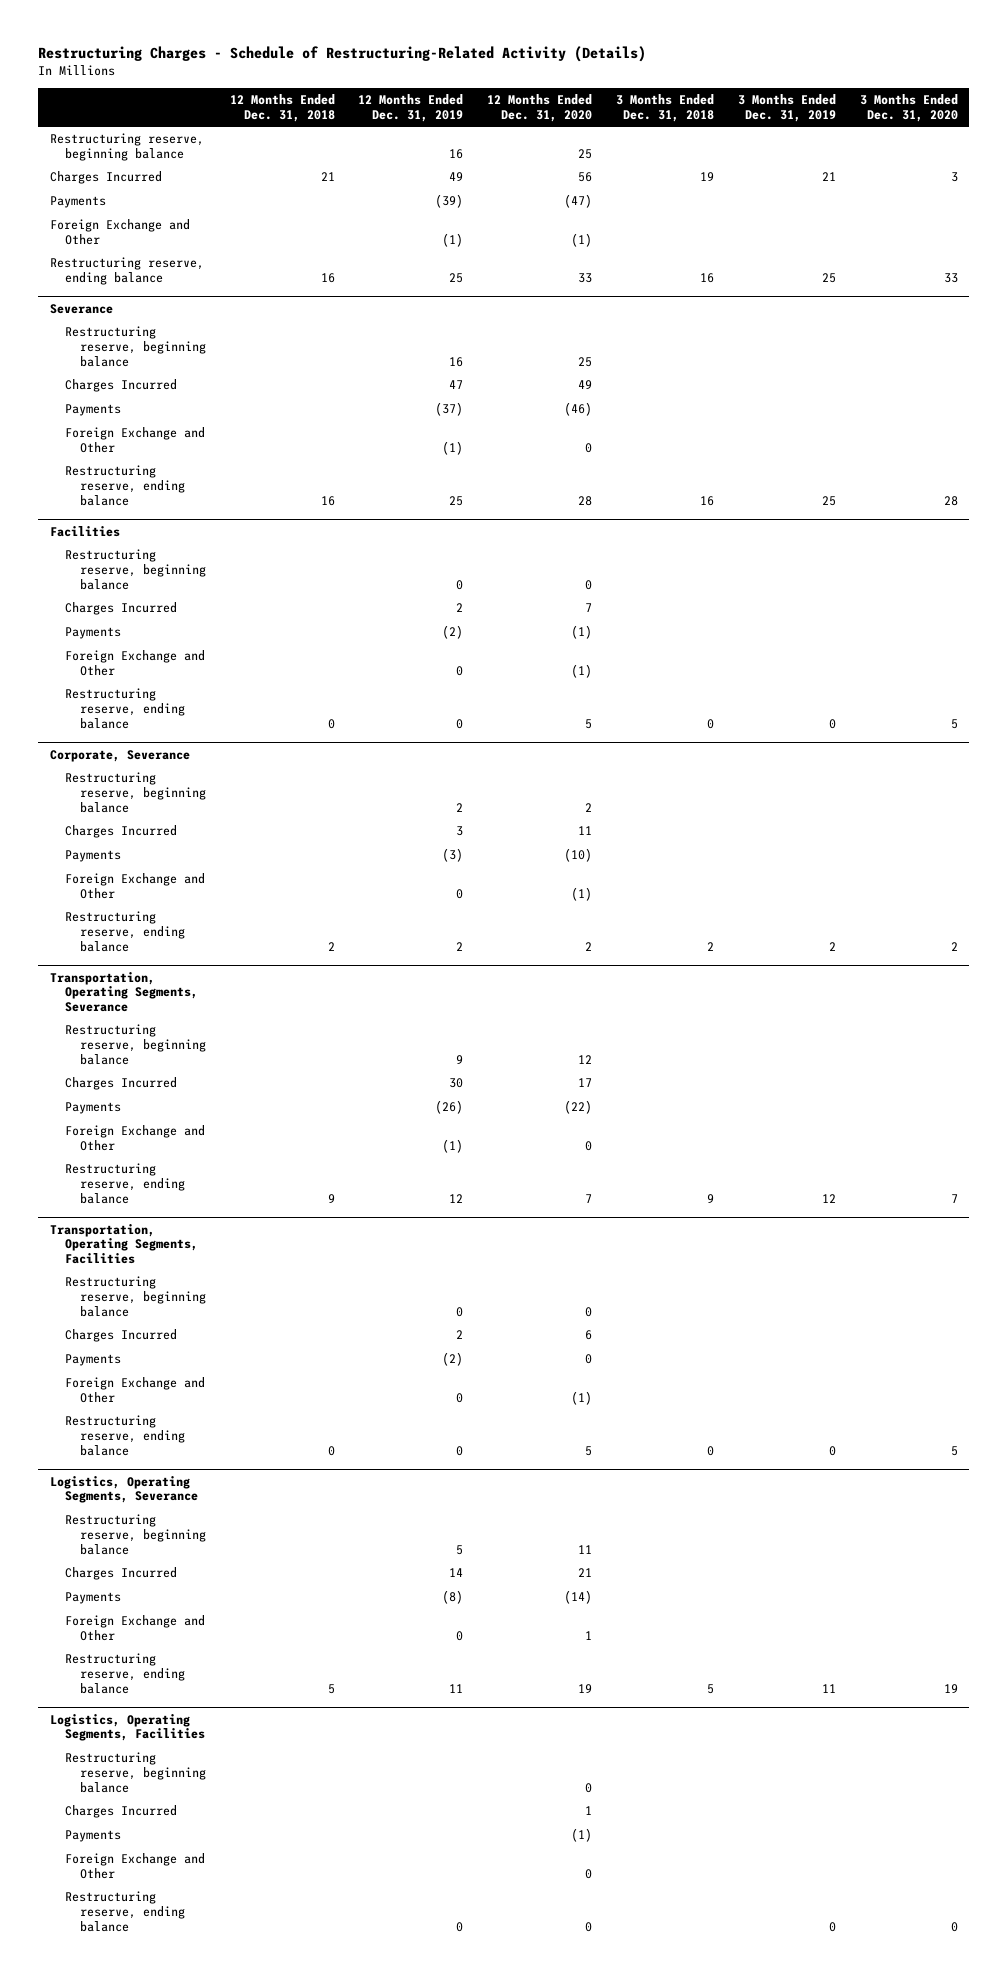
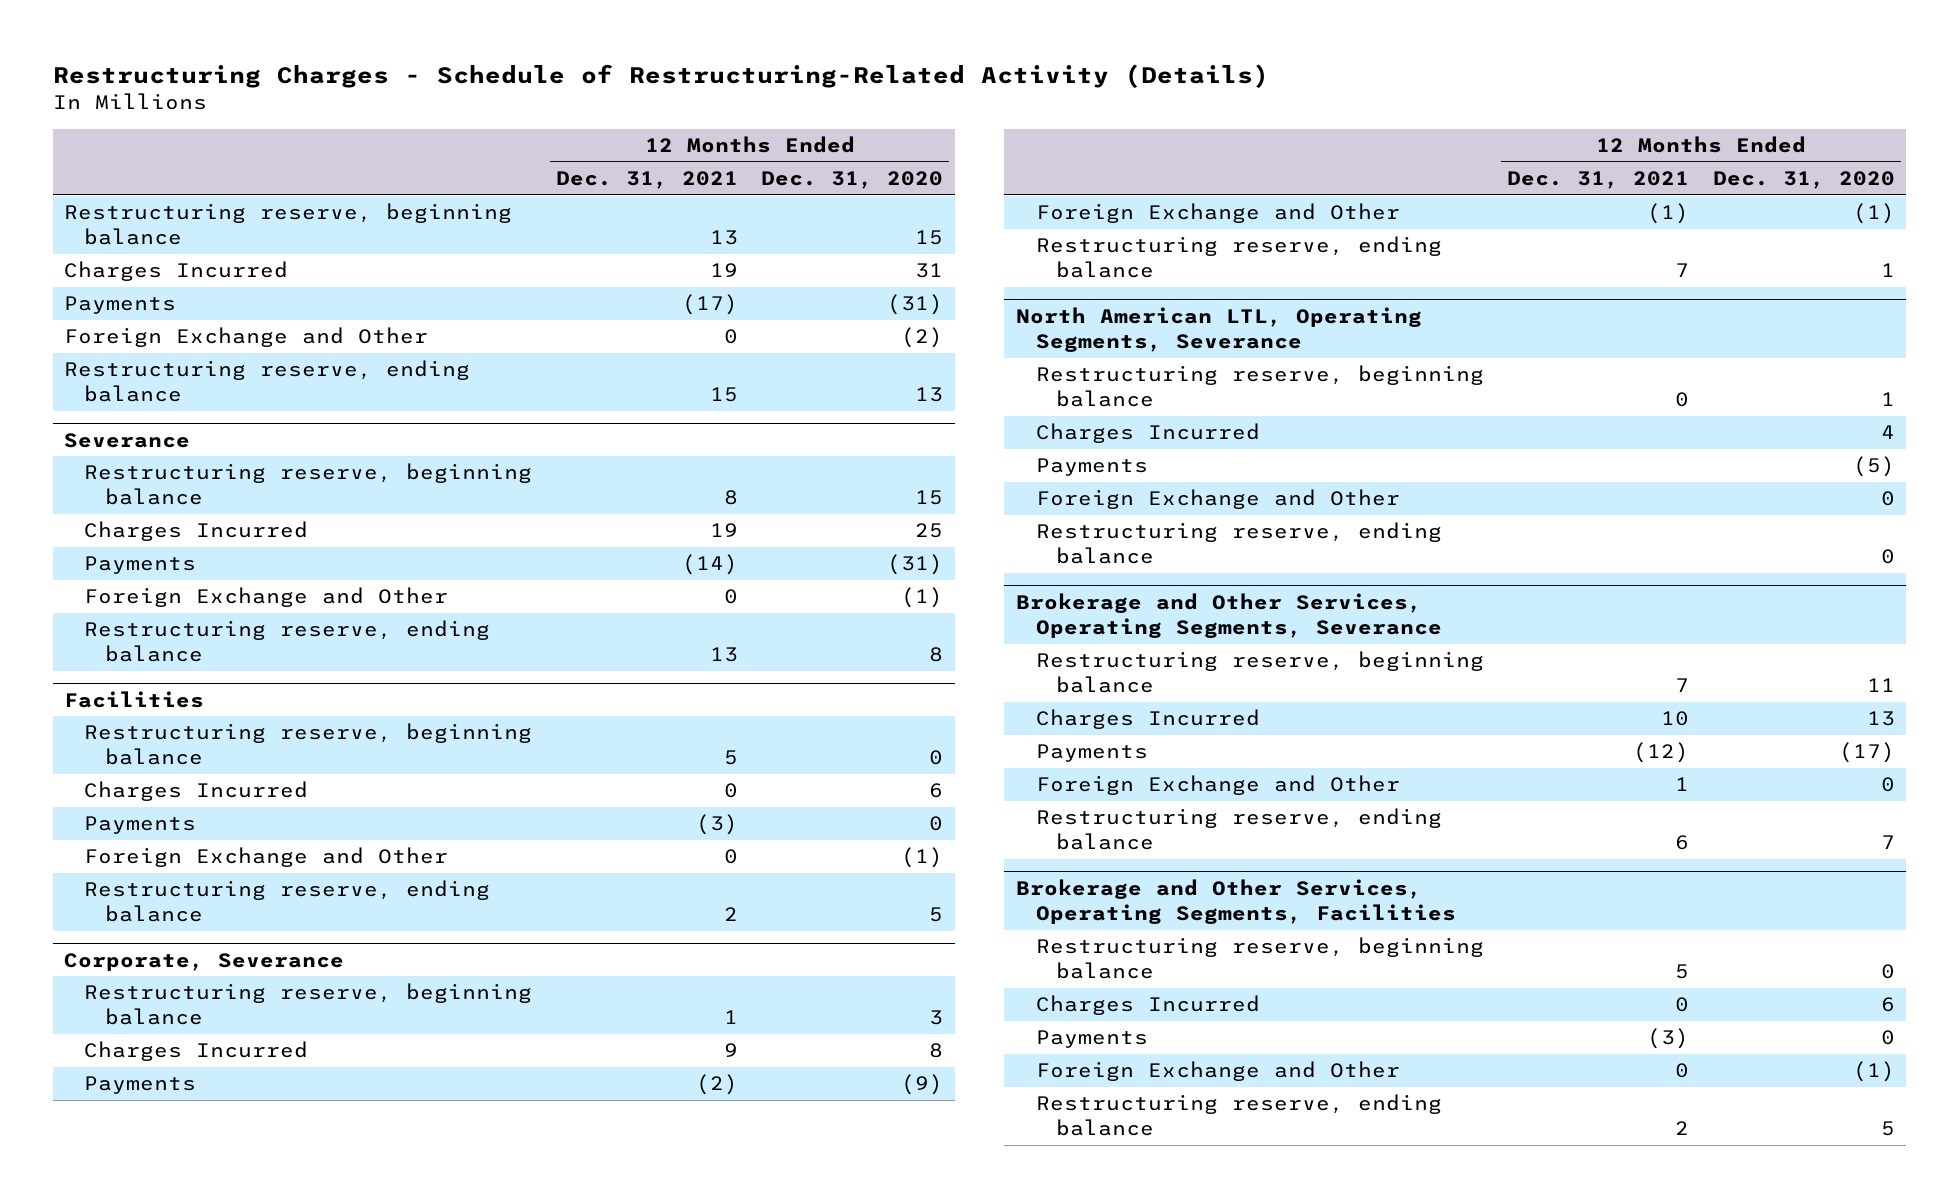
[229,94,335,122] 12 Months Ended Dec. 31, 2018 -> none
[358,94,464,122] 12 Months Ended Dec. 31, 2019 -> none
[615,94,714,122] 3 Months Ended Dec. 31, 2018 -> none
[737,94,836,122] 3 Months Ended Dec. 31, 2019 -> none
[859,94,958,122] 3 Months Ended Dec. 31, 2020 -> none
none -> [555,171,738,190] Dec. 31, 2021
[578,148,593,159] 25 -> [915,230,944,246] 15
[578,172,593,183] 56 -> [915,263,944,279] 31
[564,194,593,209] (47) -> [887,294,944,316] (31)
[571,232,593,247] (1) -> [901,327,944,349] (2)
[578,272,593,283] 33 -> [915,387,944,403] 13
[578,356,593,367] 25 -> [915,490,944,506] 15
[578,380,593,390] 49 -> [915,523,944,539] 25
[564,402,593,417] (46) -> [887,554,944,576] (31)
[585,442,593,453] 0 -> [901,587,944,609] (1)
[578,495,593,506] 28 -> [929,647,944,663] 8
[585,603,593,613] 7 -> [929,783,944,799] 6
[571,625,593,640] (1) -> [929,816,944,832] 0
[585,802,593,812] 2 -> [929,1010,944,1026] 3
[578,826,593,836] 11 -> [929,1043,944,1059] 8
[564,848,593,863] (10) -> [901,1074,944,1096] (9)
[50,971,199,1012] Transportation, Operating Segments, Severance -> none
[585,941,593,951] 2 -> [1880,263,1895,278] 1
none -> [1015,306,1422,353] North American LTL, Operating Segments, Severance
[578,1054,593,1064] 12 -> [1880,392,1895,407] 1
[578,1078,593,1088] 17 -> [1880,425,1895,440] 4
[564,1100,593,1115] (22) -> [1852,456,1895,478] (5)
none -> [1035,522,1442,565] Restructuring reserve, ending balance
none -> [1015,592,1442,639] Brokerage and Other Services, Operating Segments, Severance
none -> [1035,651,1484,694] Restructuring reserve, beginning balance
none -> [1035,709,1260,730] Charges Incurred
none -> [1035,744,1148,763] Payments
none -> [1035,775,1400,796] Foreign Exchange and Other
[50,1223,199,1264] Transportation, Operating Segments, Facilities -> none
none -> [1015,878,1456,925] Brokerage and Other Services, Operating Segments, Facilities
[50,1475,199,1504] Logistics, Operating Segments, Severance -> none
[65,1514,206,1555] Restructuring reserve, beginning balance -> none
[65,1567,178,1581] Charges Incurred -> none
[65,1592,122,1605] Payments -> none
[65,1615,206,1641] Foreign Exchange and Other -> none
[65,1653,185,1694] Restructuring reserve, ending balance -> none
[50,1713,206,1742] Logistics, Operating Segments, Facilities -> none
[65,1752,206,1793] Restructuring reserve, beginning balance -> none
[65,1805,178,1819] Charges Incurred -> none
[65,1830,122,1843] Payments -> none
[65,1853,206,1879] Foreign Exchange and Other -> none
[65,1891,185,1932] Restructuring reserve, ending balance -> none

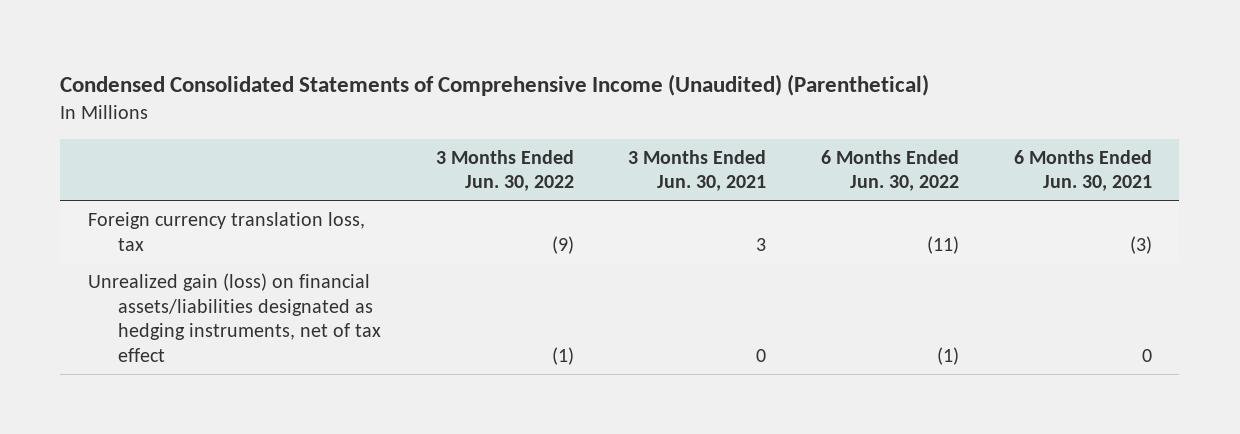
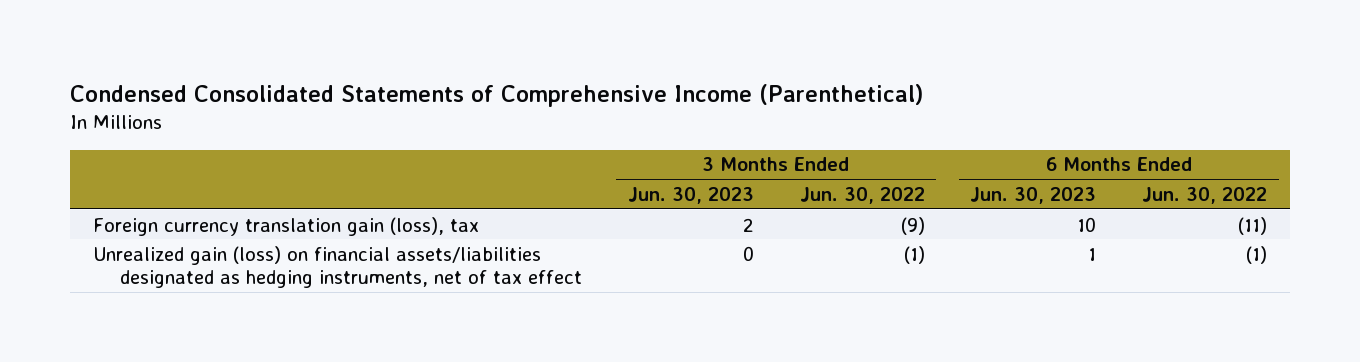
[60,73,930,96] Condensed Consolidated Statements of Comprehensive Income (Unaudited) (Parenthetical) -> [69,83,923,107] Condensed Consolidated Statements of Comprehensive Income (Parenthetical)
[628,149,767,192] 3 Months Ended Jun. 30, 2021 -> none
[1013,149,1152,192] 6 Months Ended Jun. 30, 2021 -> none
none -> [627,186,754,204] Jun. 30, 2023
none -> [970,186,1097,204] Jun. 30, 2023
[87,212,365,251] Foreign currency translation loss, tax -> [92,216,479,236] Foreign currency translation gain (loss), tax

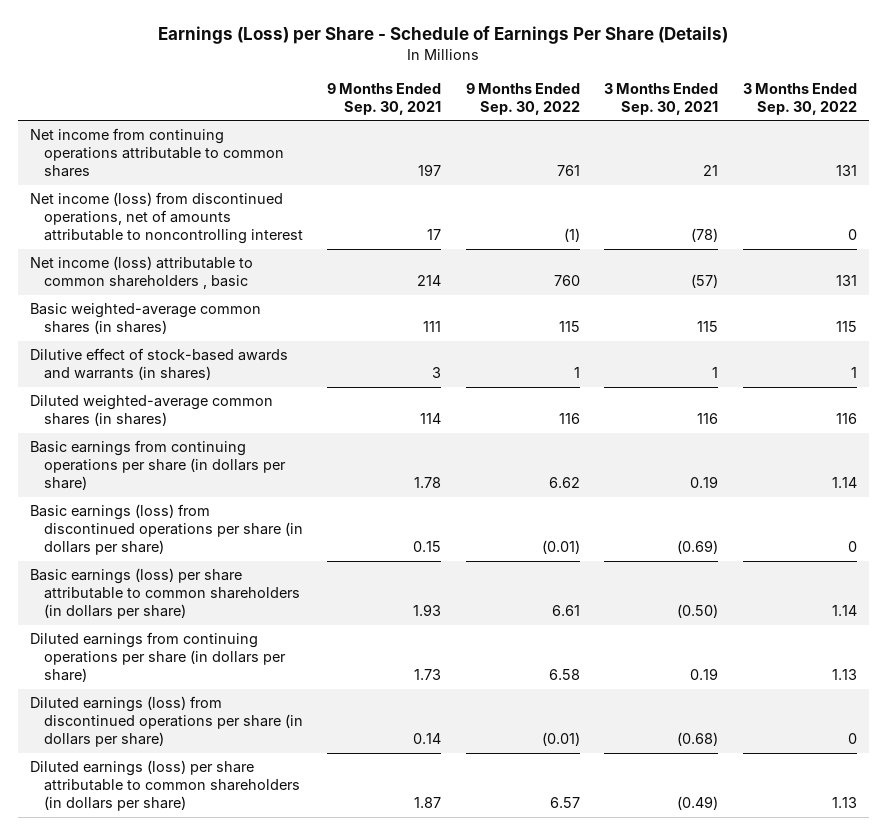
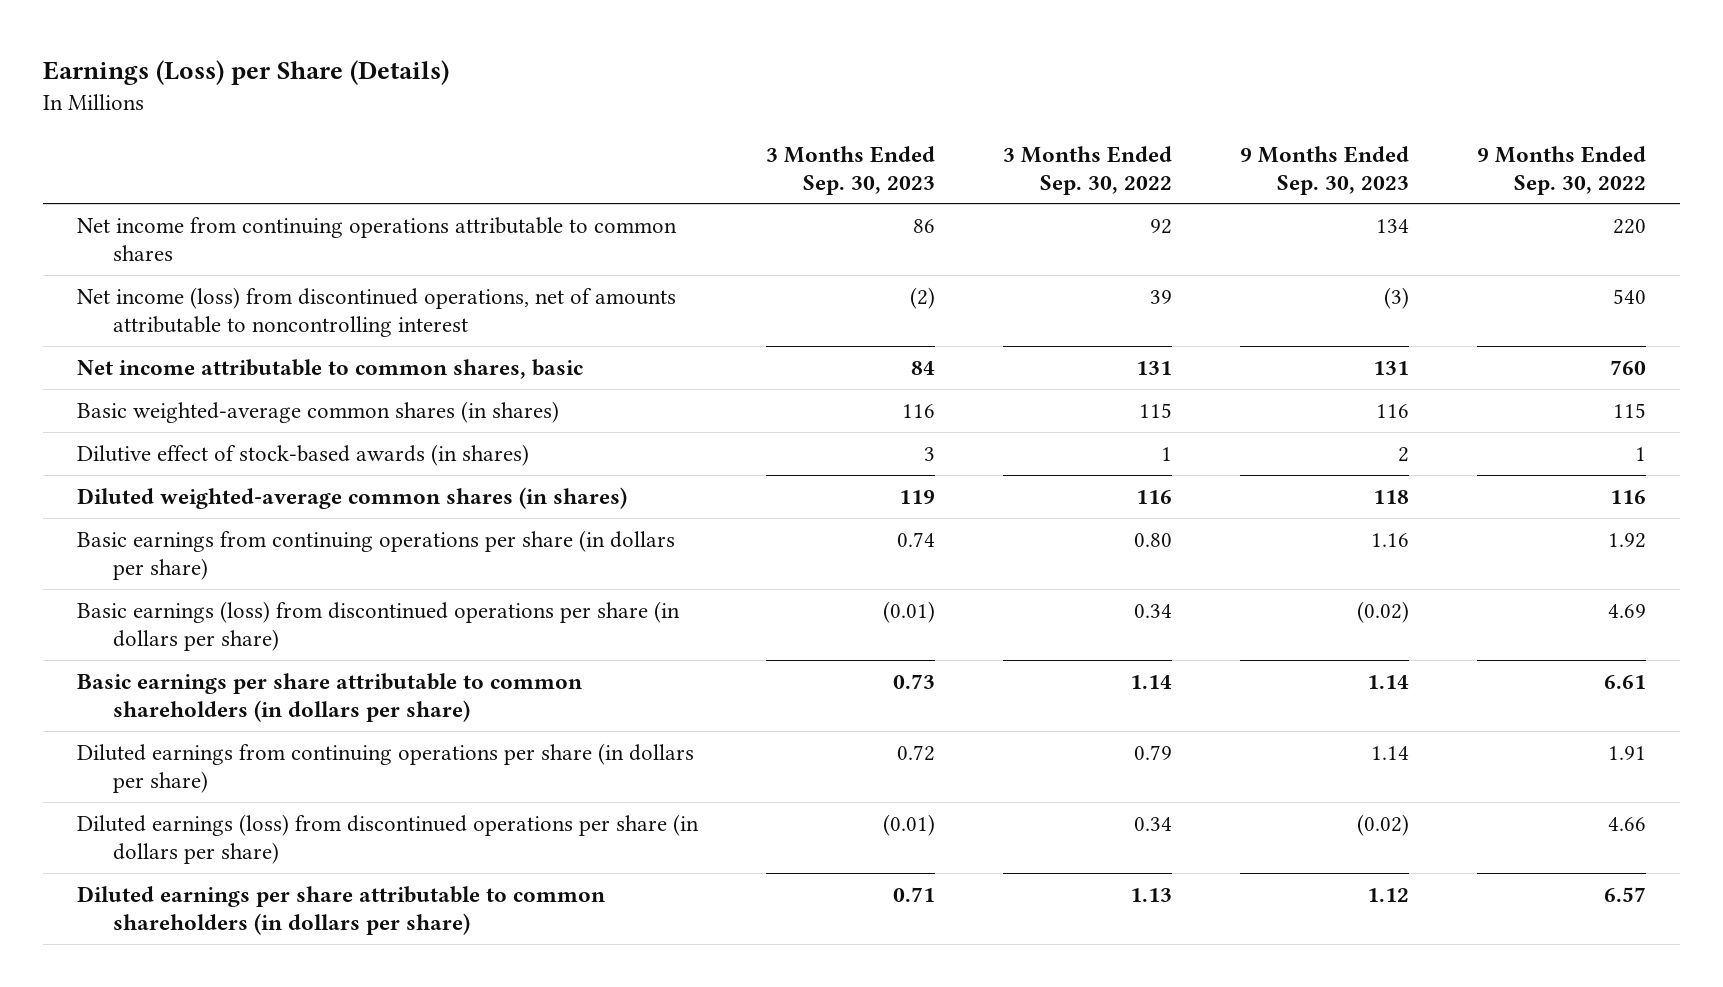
[158,26,729,45] Earnings (Loss) per Share - Schedule of Earnings Per Share (Details) -> [42,59,449,85] Earnings (Loss) per Share (Details)
[327,82,442,115] 9 Months Ended Sep. 30, 2021 -> none
[604,82,719,115] 3 Months Ended Sep. 30, 2021 -> none
none -> [766,145,936,195] 3 Months Ended Sep. 30, 2023
none -> [1240,145,1410,195] 9 Months Ended Sep. 30, 2023
[556,165,580,177] 761 -> [1613,218,1647,234] 220
[836,165,858,177] 131 -> [1150,218,1173,234] 92
[563,228,580,243] (1) -> [1613,288,1647,304] 540
[848,229,858,241] 0 -> [1150,289,1173,304] 39
[29,256,253,290] Net income (loss) attributable to common shareholders , basic -> [77,358,584,379] Net income attributable to common shares, basic
[29,348,288,381] Dilutive effect of stock-based awards and warrants (in shares) -> [77,443,530,466] Dilutive effect of stock-based awards (in shares)
[548,477,580,489] 6.62 -> [1608,532,1647,548] 1.92
[832,477,858,489] 1.14 -> [1134,532,1173,547] 0.80
[541,540,580,555] (0.01) -> [1608,603,1647,618] 4.69
[848,541,858,553] 0 -> [1134,603,1173,618] 0.34
[29,568,300,620] Basic earnings (loss) per share attributable to common shareholders (in dollars per share) -> [77,672,583,722] Basic earnings per share attributable to common shareholders (in dollars per share)
[548,669,580,681] 6.58 -> [1608,745,1647,760] 1.91
[832,669,858,681] 1.13 -> [1134,744,1173,760] 0.79
[541,732,580,747] (0.01) -> [1608,816,1647,831] 4.66
[848,733,858,745] 0 -> [1134,816,1173,831] 0.34
[29,760,300,812] Diluted earnings (loss) per share attributable to common shareholders (in dollars per share) -> [77,885,606,935] Diluted earnings per share attributable to common shareholders (in dollars per share)

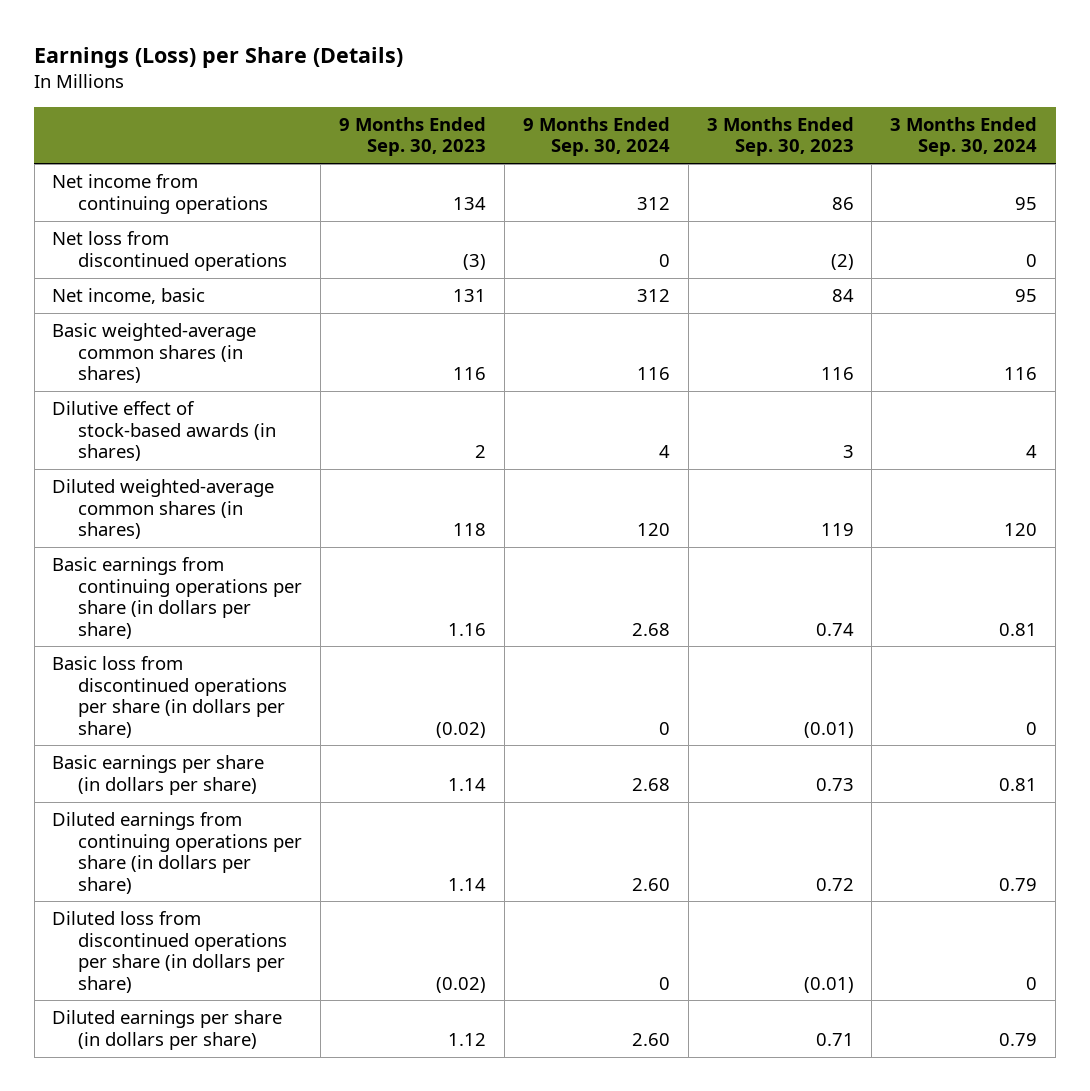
[1003,145,1173,195] 3 Months Ended Sep. 30, 2022 -> none
[1477,145,1647,195] 9 Months Ended Sep. 30, 2022 -> none
none -> [522,116,670,157] 9 Months Ended Sep. 30, 2024
none -> [890,116,1038,157] 3 Months Ended Sep. 30, 2024
[77,216,678,261] Net income from continuing operations attributable to common shares -> [52,174,269,214] Net income from continuing operations
[77,286,677,337] Net income (loss) from discontinued operations, net of amounts attributable to noncontrolling interest -> [52,231,288,271] Net loss from discontinued operations
[77,358,584,379] Net income attributable to common shares, basic -> [52,288,206,305] Net income, basic
[77,600,681,651] Basic earnings (loss) from discontinued operations per share (in dollars per share) -> [52,656,288,738] Basic loss from discontinued operations per share (in dollars per share)
[77,672,583,722] Basic earnings per share attributable to common shareholders (in dollars per share) -> [52,755,265,795] Basic earnings per share (in dollars per share)
[77,813,700,864] Diluted earnings (loss) from discontinued operations per share (in dollars per share) -> [52,911,288,993] Diluted loss from discontinued operations per share (in dollars per share)
[77,885,606,935] Diluted earnings per share attributable to common shareholders (in dollars per share) -> [52,1010,283,1050] Diluted earnings per share (in dollars per share)

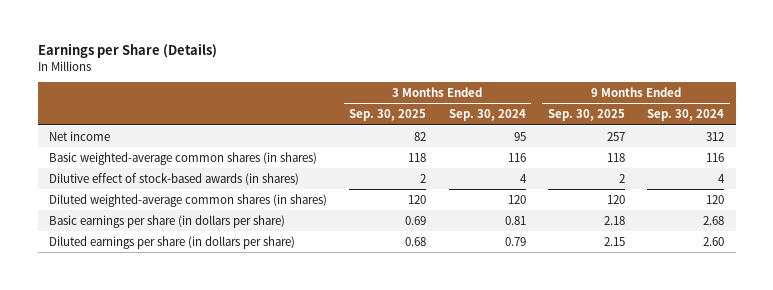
[34,46,404,68] Earnings (Loss) per Share (Details) -> [37,43,217,59] Earnings per Share (Details)
[339,116,487,157] 9 Months Ended Sep. 30, 2023 -> none
[706,116,854,157] 3 Months Ended Sep. 30, 2023 -> none
none -> [349,109,427,122] Sep. 30, 2025
none -> [548,109,626,122] Sep. 30, 2025
[52,174,269,214] Net income from continuing operations -> none
[52,231,288,271] Net loss from discontinued operations -> none
[52,288,206,305] Net income, basic -> [48,130,110,141] Net income
[52,557,303,639] Basic earnings from continuing operations per share (in dollars per share) -> none
[52,656,288,738] Basic loss from discontinued operations per share (in dollars per share) -> none
[52,812,303,894] Diluted earnings from continuing operations per share (in dollars per share) -> none
[52,911,288,993] Diluted loss from discontinued operations per share (in dollars per share) -> none

